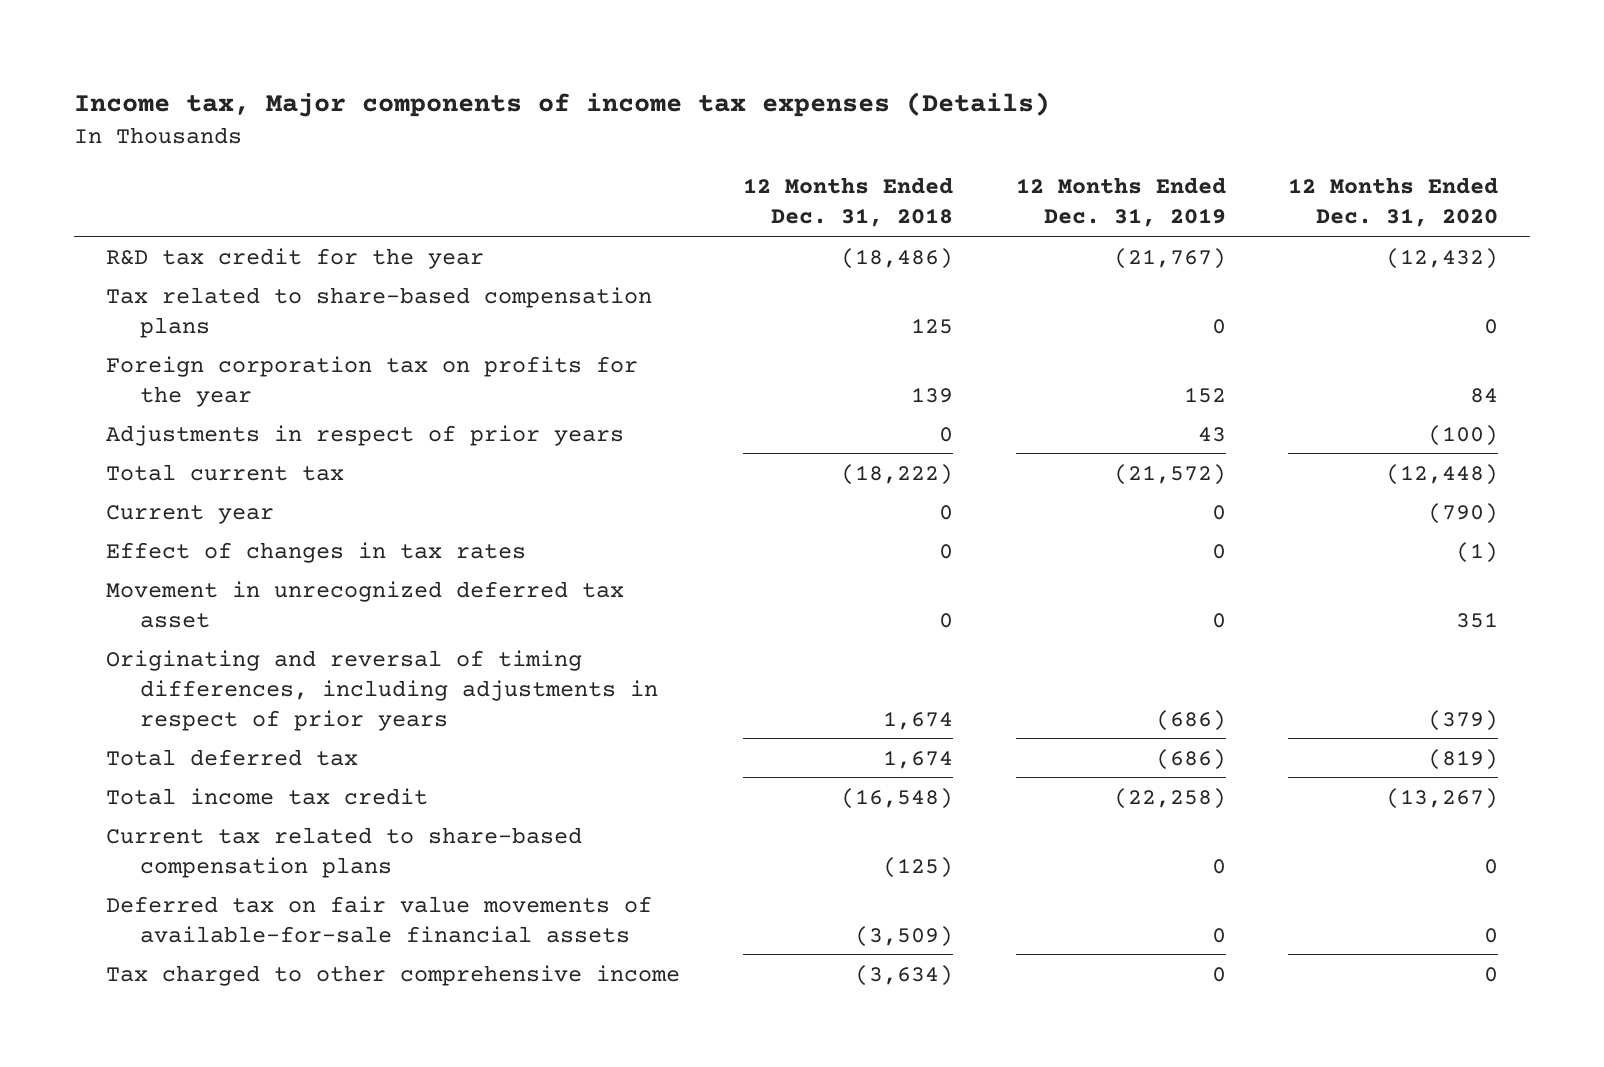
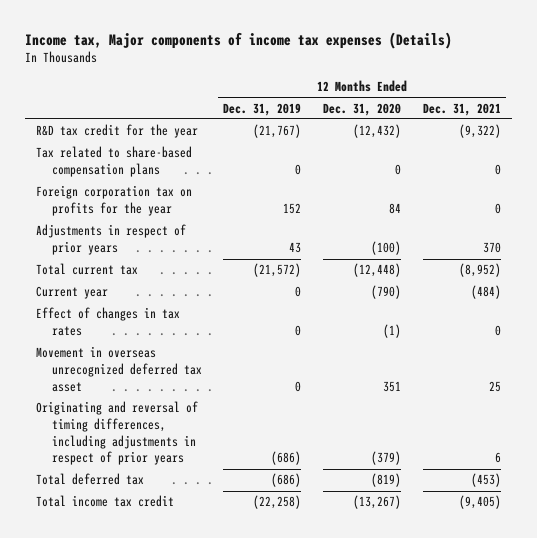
[742,177,953,228] 12 Months Ended Dec. 31, 2018 -> none
none -> [422,102,501,116] Dec. 31, 2021
[105,580,624,628] Movement in unrecognized deferred tax asset -> [35,346,202,392] Movement in overseas unrecognized deferred tax asset
[105,826,582,878] Current tax related to share-based compensation plans -> none
[105,895,652,943] Deferred tax on fair value movements of available-for-sale financial assets -> none
[105,964,680,986] Tax charged to other comprehensive income -> none

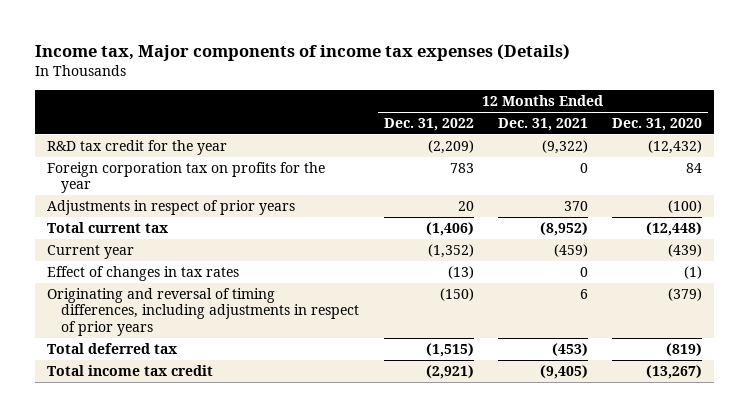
[223,102,302,116] Dec. 31, 2019 -> none
none -> [383,117,474,131] Dec. 31, 2022
[35,146,192,178] Tax related to share-based compensation plans -> none
[371,285,402,300] (790) -> [667,243,702,257] (439)
[470,285,501,300] (484) -> [553,243,588,257] (459)
[35,346,202,392] Movement in overseas unrecognized deferred tax asset -> none

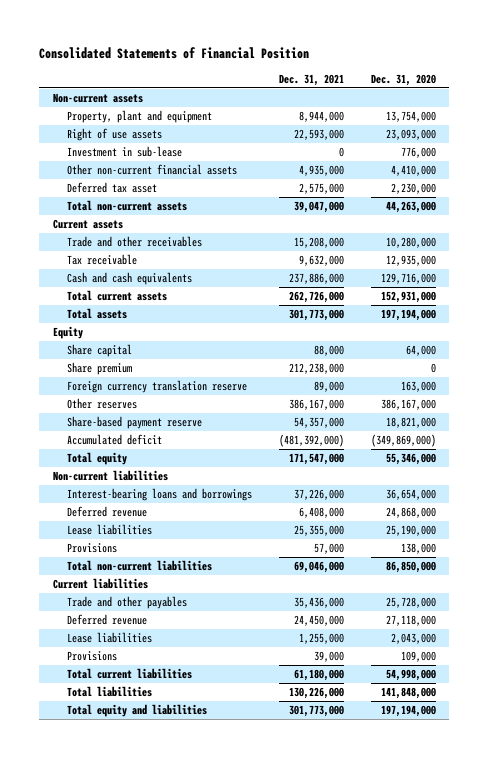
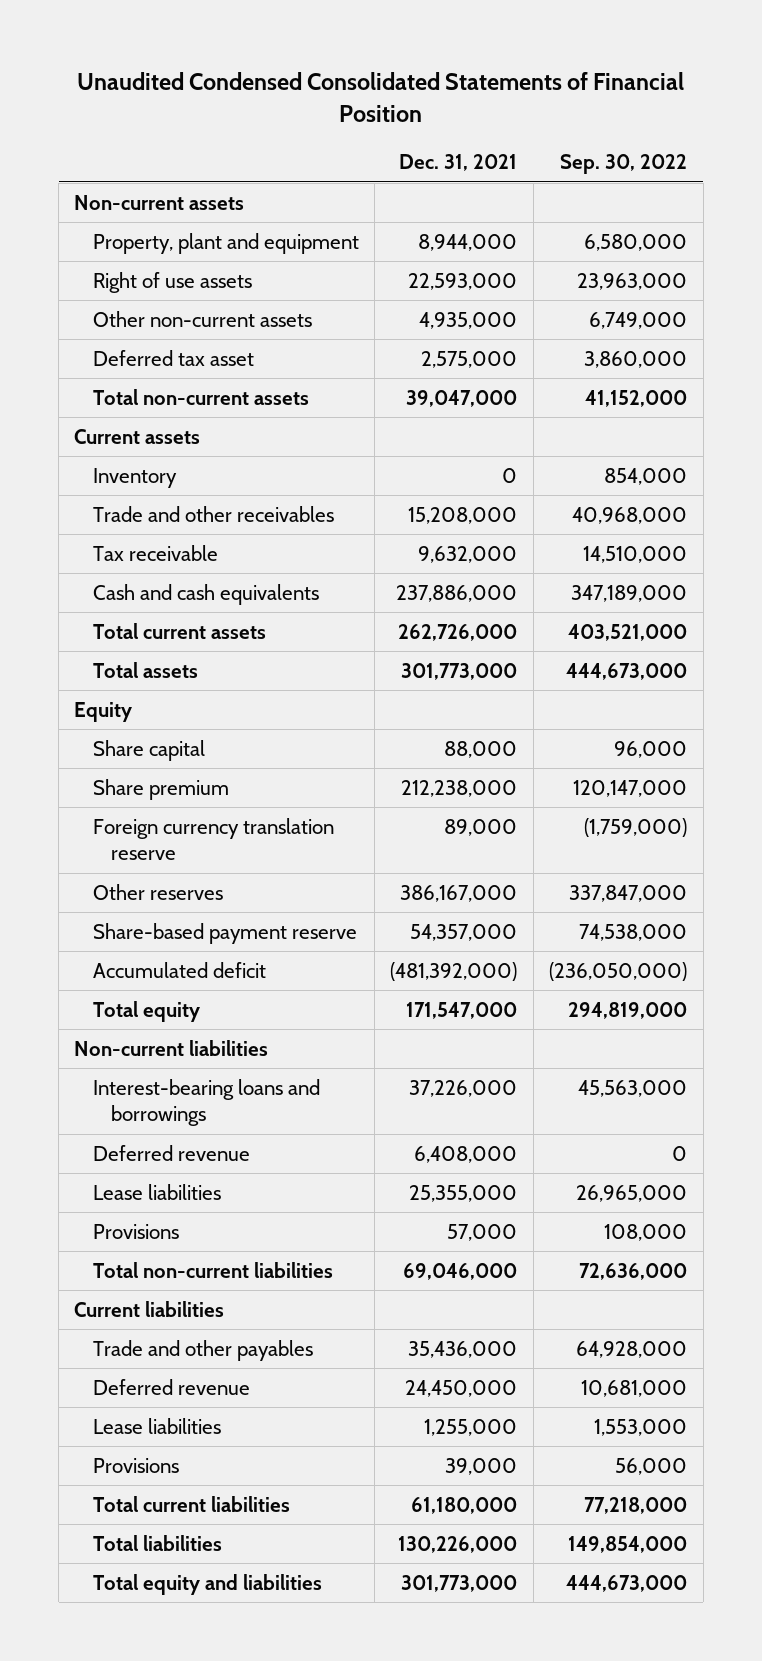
[39,46,310,59] Consolidated Statements of Financial Position -> [76,72,684,123] Unaudited Condensed Consolidated Statements of Financial Position
[370,73,436,86] Dec. 31, 2020 -> none
none -> [560,154,688,175] Sep. 30, 2022
[66,146,182,158] Investment in sub-lease -> none
[66,164,237,176] Other non-current financial assets -> [92,310,312,327] Other non-current assets
none -> [92,467,177,488] Inventory

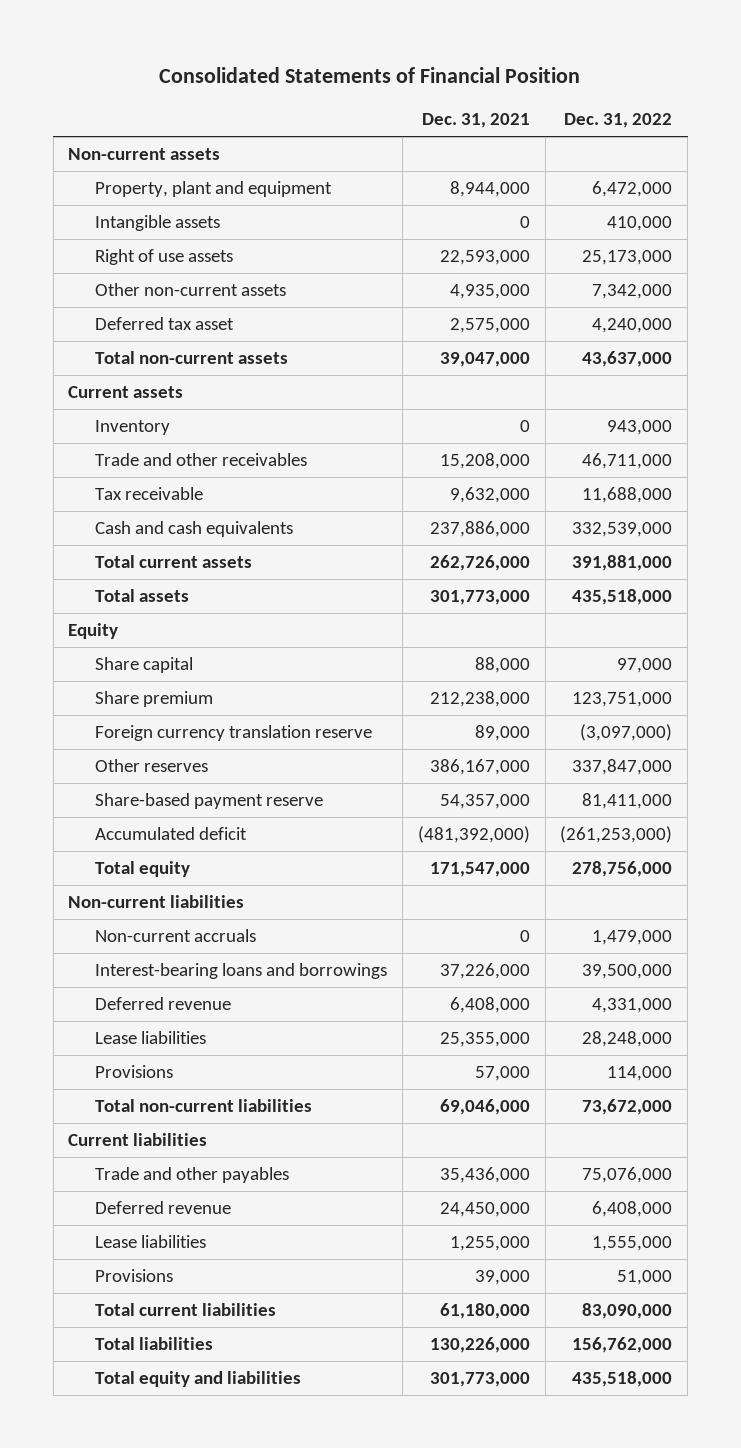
[76,72,684,123] Unaudited Condensed Consolidated Statements of Financial Position -> [159,66,581,83] Consolidated Statements of Financial Position
[560,154,688,175] Sep. 30, 2022 -> none
none -> [564,113,673,129] Dec. 31, 2022
none -> [95,215,221,232] Intangible assets
none -> [95,929,257,943] Non-current accruals

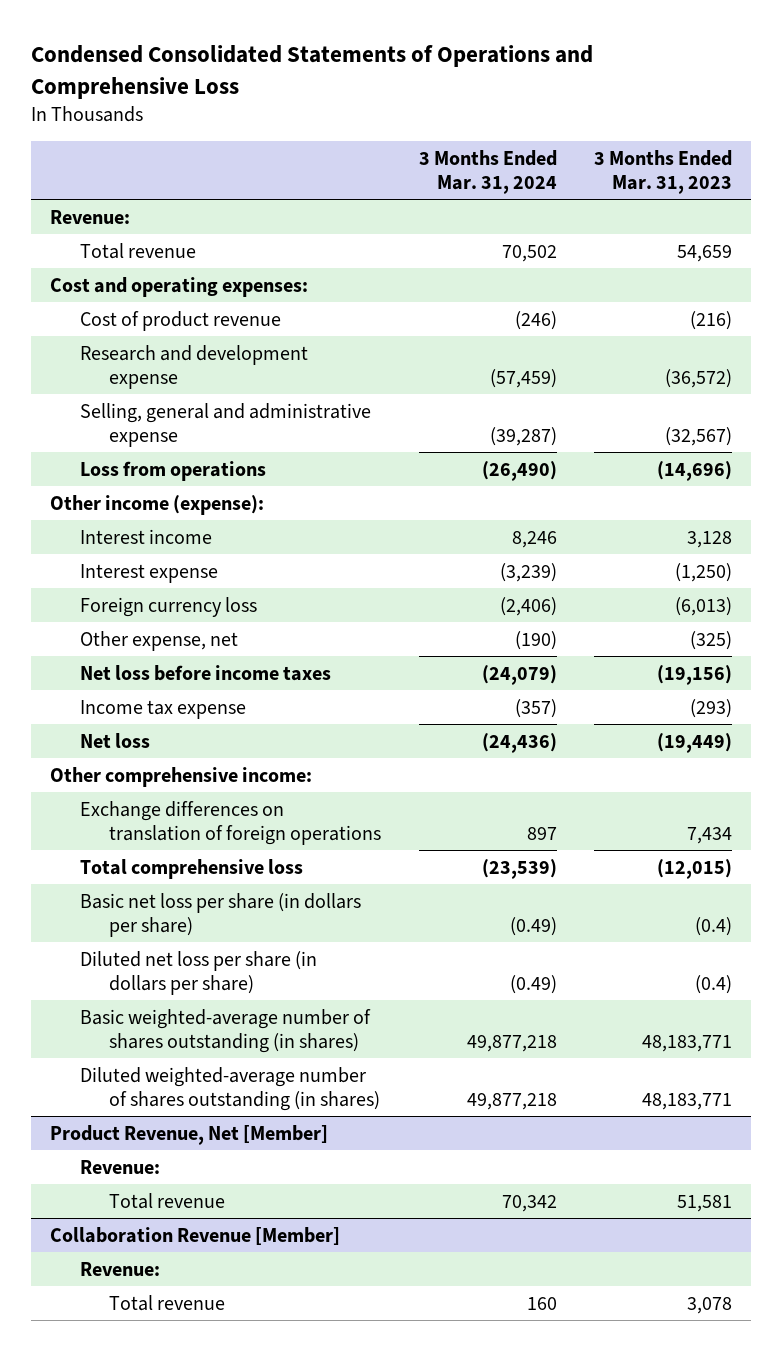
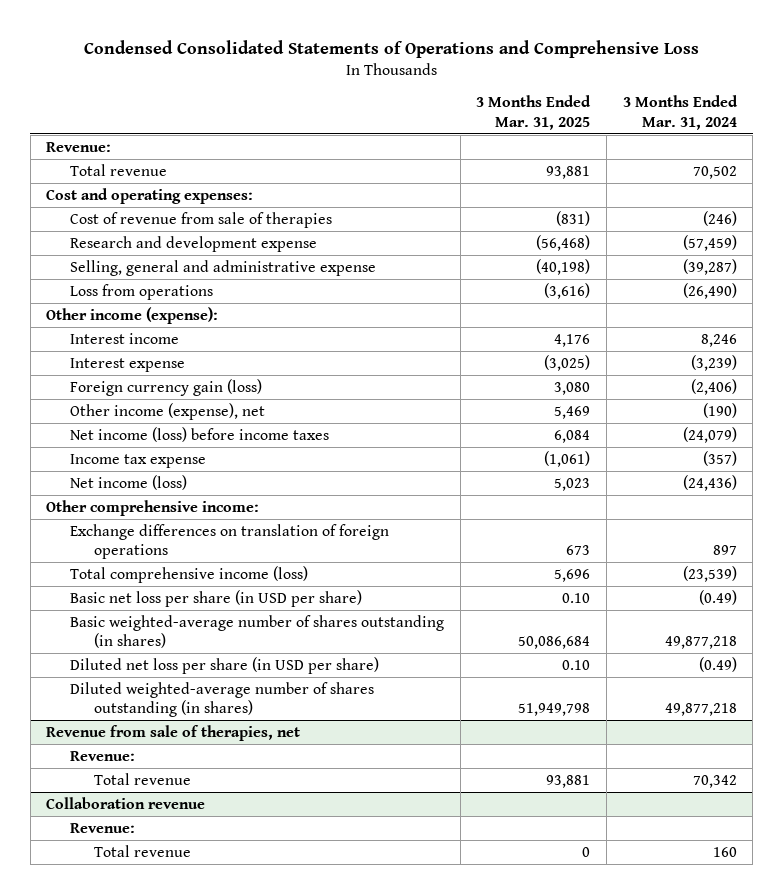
[594,149,733,195] 3 Months Ended Mar. 31, 2023 -> none
none -> [476,94,592,130] 3 Months Ended Mar. 31, 2025
[79,310,281,331] Cost of product revenue -> [70,211,333,228] Cost of revenue from sale of therapies
[79,596,257,617] Foreign currency loss -> [70,378,263,396] Foreign currency gain (loss)
[79,630,238,651] Other expense, net -> [70,402,266,420] Other income (expense), net
[79,664,331,681] Net loss before income taxes -> [70,426,330,442] Net income (loss) before income taxes
[79,732,150,748] Net loss -> [70,474,188,490] Net income (loss)
[79,950,317,995] Diluted net loss per share (in dollars per share) -> none
[79,858,303,879] Total comprehensive loss -> [70,565,309,583] Total comprehensive income (loss)
[79,892,361,937] Basic net loss per share (in dollars per share) -> [70,589,363,607] Basic net loss per share (in USD per share)
none -> [70,656,380,674] Diluted net loss per share (in USD per share)
[49,1124,328,1145] Product Revenue, Net [Member] -> none
none -> [46,724,301,741] Revenue from sale of therapies, net
[49,1226,340,1245] Collaboration Revenue [Member] -> [46,796,206,809] Collaboration revenue

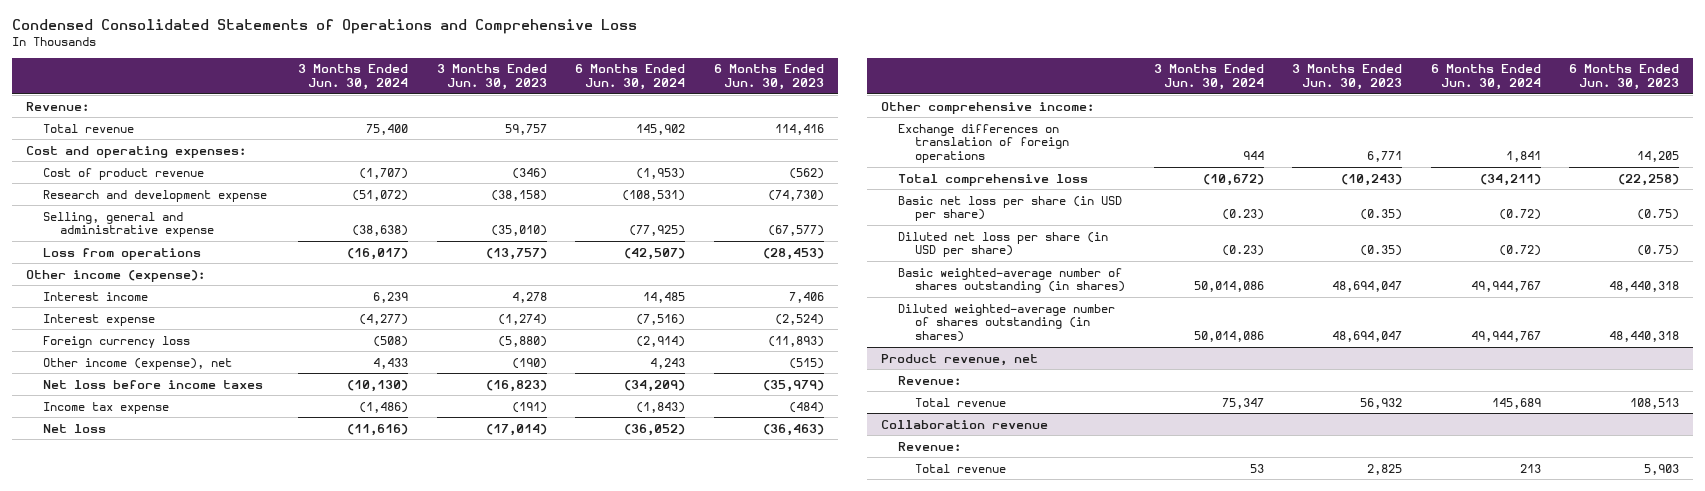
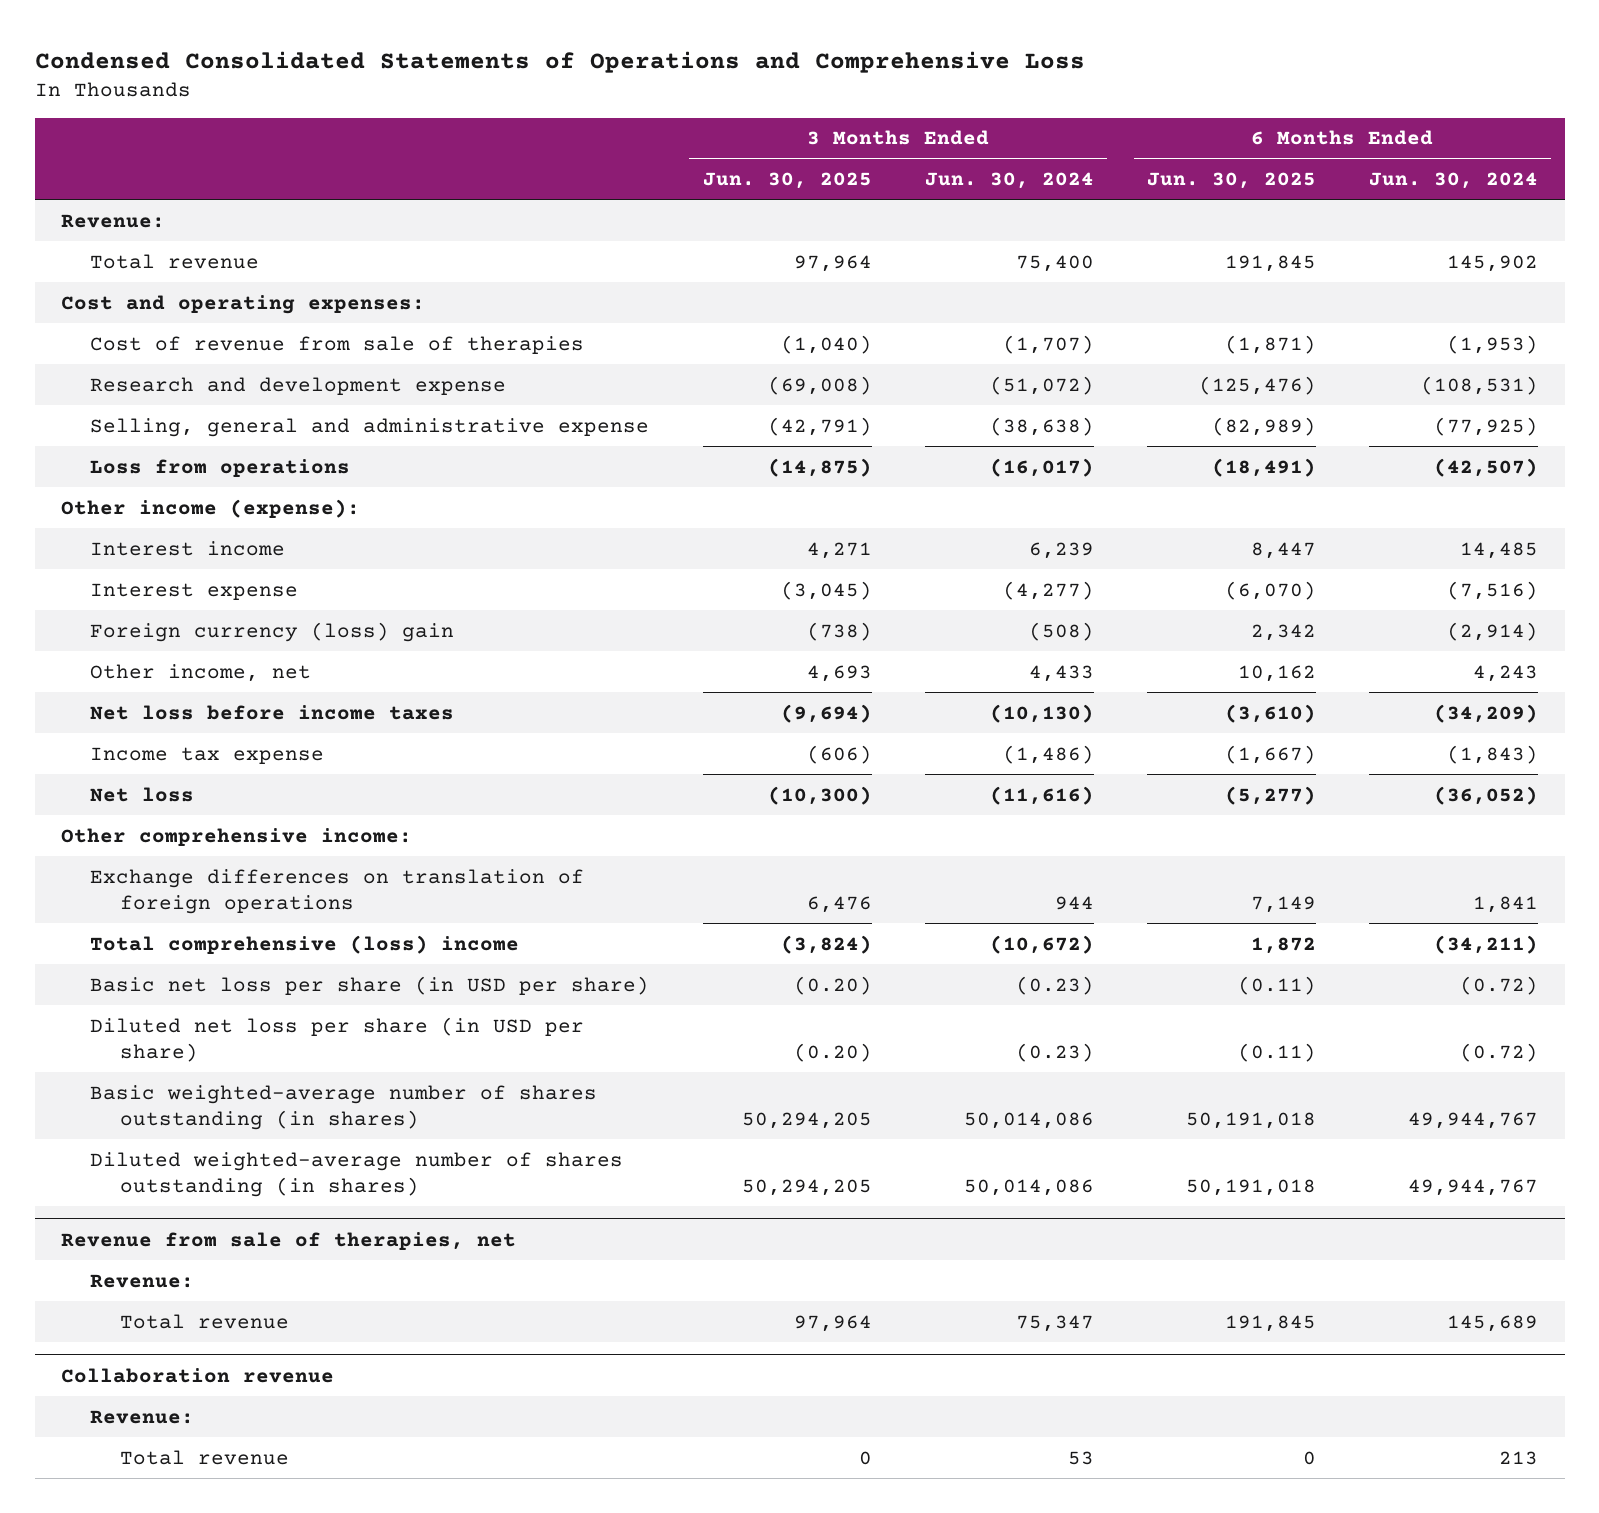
[436,64,547,91] 3 Months Ended Jun. 30, 2023 -> none
[713,64,824,91] 6 Months Ended Jun. 30, 2023 -> none
none -> [702,171,872,189] Jun. 30, 2025
none -> [1146,171,1316,189] Jun. 30, 2025
[42,167,204,180] Cost of product revenue -> [90,335,585,354] Cost of revenue from sale of therapies
[42,335,190,348] Foreign currency loss -> [90,621,455,642] Foreign currency (loss) gain
[42,357,232,370] Other income (expense), net -> [90,663,312,682] Other income, net
[898,173,1089,186] Total comprehensive loss -> [90,934,520,954] Total comprehensive (loss) income
[881,353,1039,366] Product revenue, net -> none
none -> [61,1231,517,1250] Revenue from sale of therapies, net

